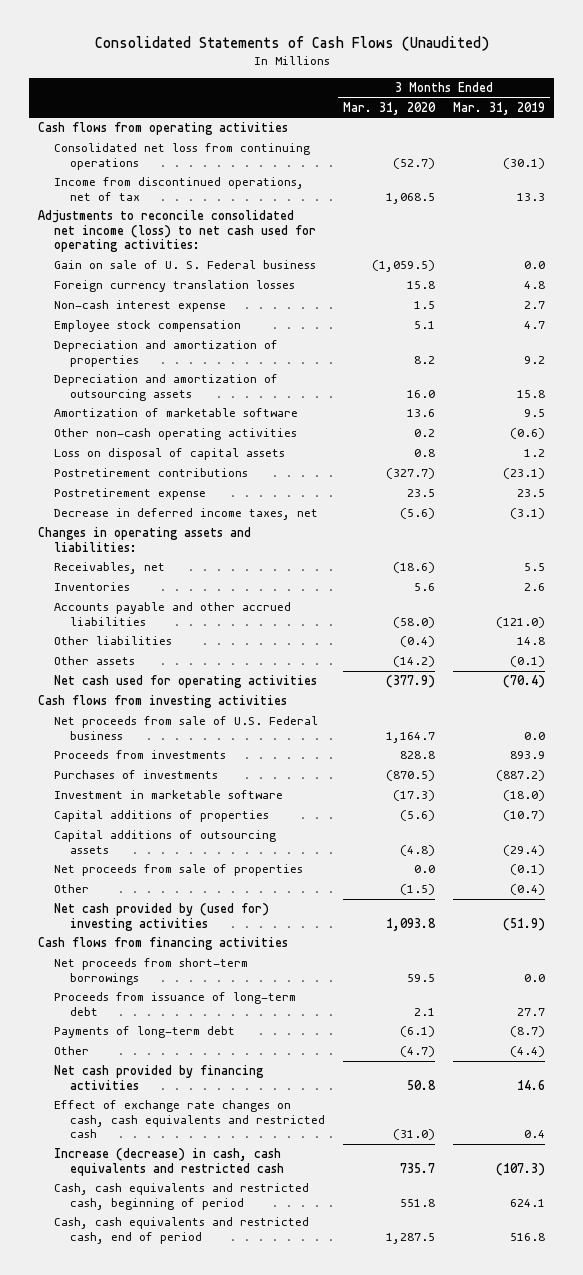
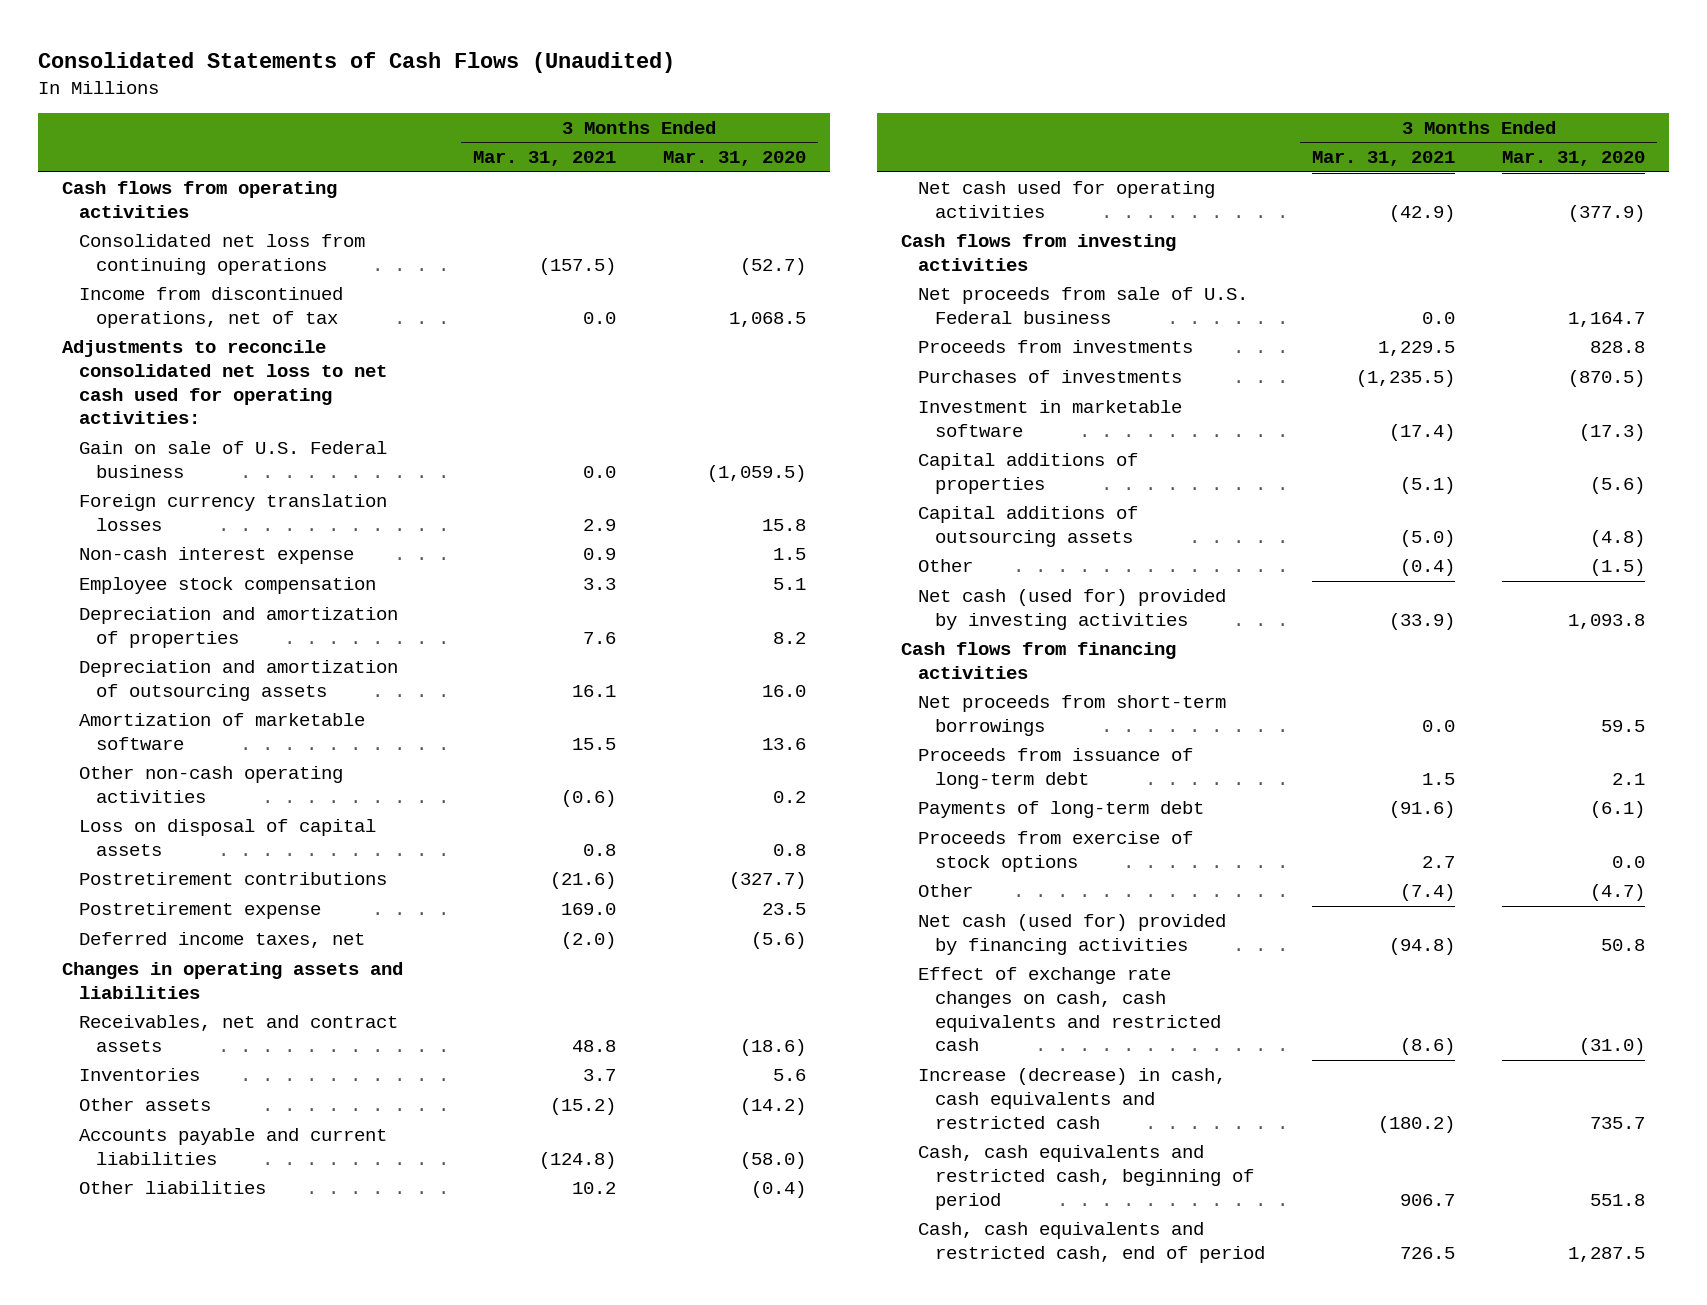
[453,101,546,115] Mar. 31, 2019 -> none
none -> [472,151,616,167] Mar. 31, 2021
[38,210,316,253] Adjustments to reconcile consolidated net income (loss) to net cash used for operating activities: -> [61,340,387,425] Adjustments to reconcile consolidated net loss to net cash used for operating activities:
[53,260,316,270] Gain on sale of U. S. Federal business -> [78,441,387,478] Gain on sale of U.S. Federal business
[53,508,318,521] Decrease in deferred income taxes, net -> [78,932,365,949] Deferred income taxes, net
[38,527,252,552] Changes in operating assets and liabilities: -> [61,962,403,999] Changes in operating assets and liabilities
[53,562,165,575] Receivables, net -> [78,1015,398,1052] Receivables, net and contract assets
[53,602,291,626] Accounts payable and other accrued liabilities -> none
none -> [78,1128,387,1165] Accounts payable and current liabilities
[53,636,172,646] Other liabilities -> [78,1181,266,1195] Other liabilities
[53,864,303,877] Net proceeds from sale of properties -> none
[53,903,269,931] Net cash provided by (used for) investing activities -> [917,589,1226,630] Net cash (used for) provided by investing activities
none -> [917,831,1193,872] Proceeds from exercise of stock options
[53,1065,264,1090] Net cash provided by financing activities -> [917,914,1226,955] Net cash (used for) provided by financing activities

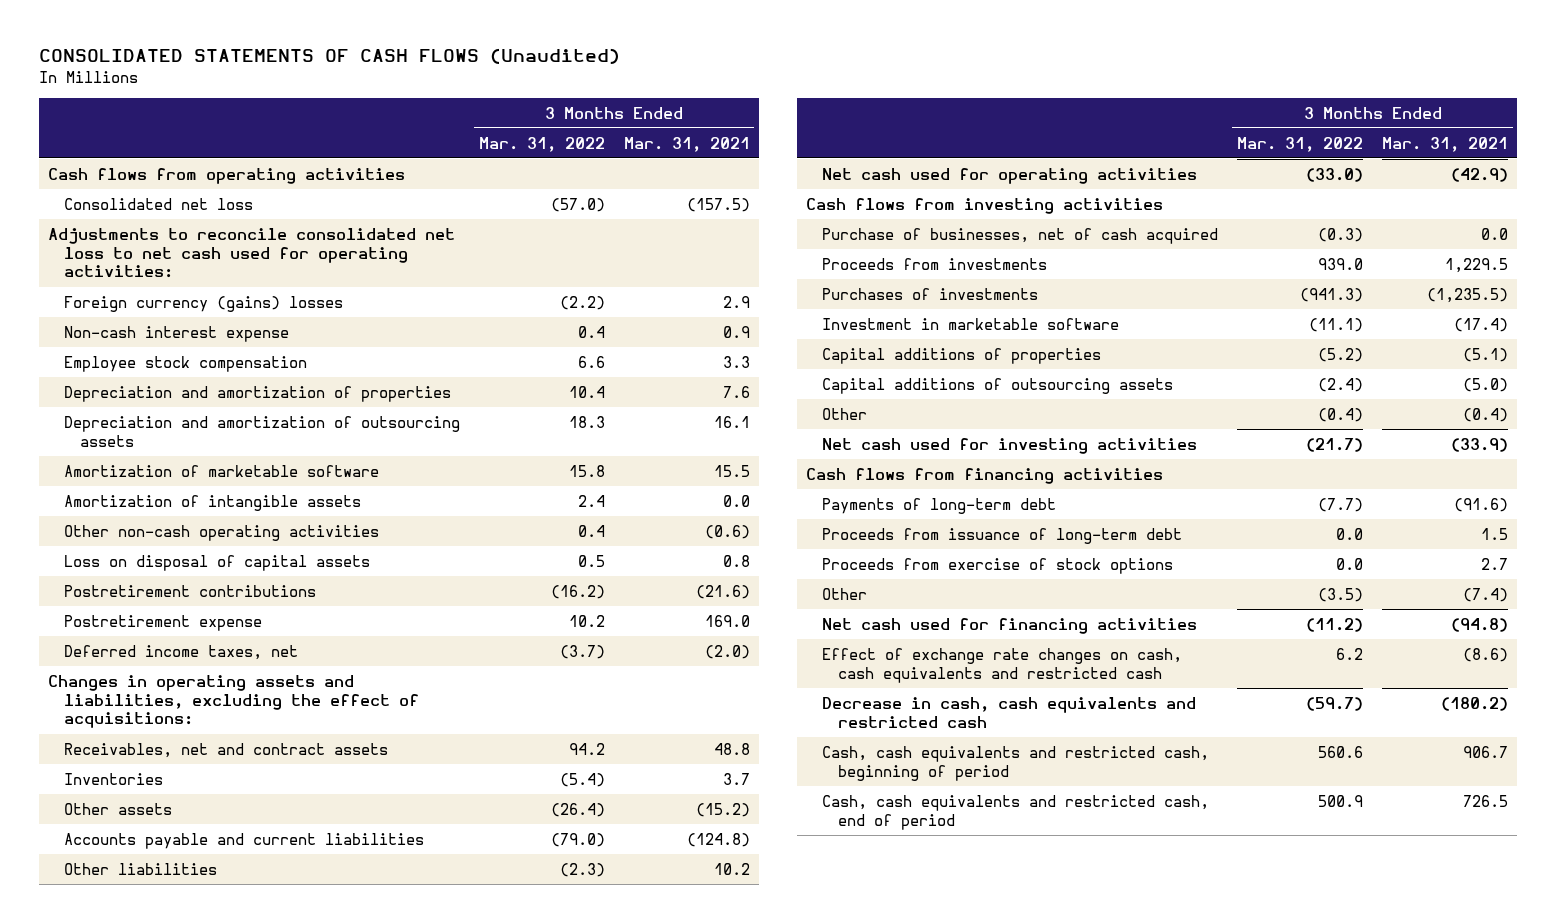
[38,51,676,73] Consolidated Statements of Cash Flows (Unaudited) -> [38,48,620,65] CONSOLIDATED STATEMENTS OF CASH FLOWS (Unaudited)
[663,151,807,167] Mar. 31, 2020 -> none
none -> [478,136,605,152] Mar. 31, 2022
[78,287,343,328] Income from discontinued operations, net of tax -> none
[78,234,365,275] Consolidated net loss from continuing operations -> [63,197,253,210] Consolidated net loss
[78,441,387,478] Gain on sale of U.S. Federal business -> none
[78,494,387,531] Foreign currency translation losses -> [63,295,343,312] Foreign currency (gains) losses
none -> [63,494,361,511] Amortization of intangible assets
[61,962,403,999] Changes in operating assets and liabilities -> [48,674,419,729] Changes in operating assets and liabilities, excluding the effect of acquisitions:
[917,287,1248,324] Net proceeds from sale of U.S. Federal business -> none
none -> [822,227,1219,244] Purchase of businesses, net of cash acquired
[917,589,1226,630] Net cash (used for) provided by investing activities -> [822,437,1198,454] Net cash used for investing activities
[917,695,1226,736] Net proceeds from short-term borrowings -> none
[917,748,1193,789] Proceeds from issuance of long-term debt -> [822,527,1183,544] Proceeds from issuance of long-term debt
[917,914,1226,955] Net cash (used for) provided by financing activities -> [822,617,1198,634] Net cash used for financing activities
[917,1068,1226,1129] Increase (decrease) in cash, cash equivalents and restricted cash -> [822,696,1197,728] Decrease in cash, cash equivalents and restricted cash

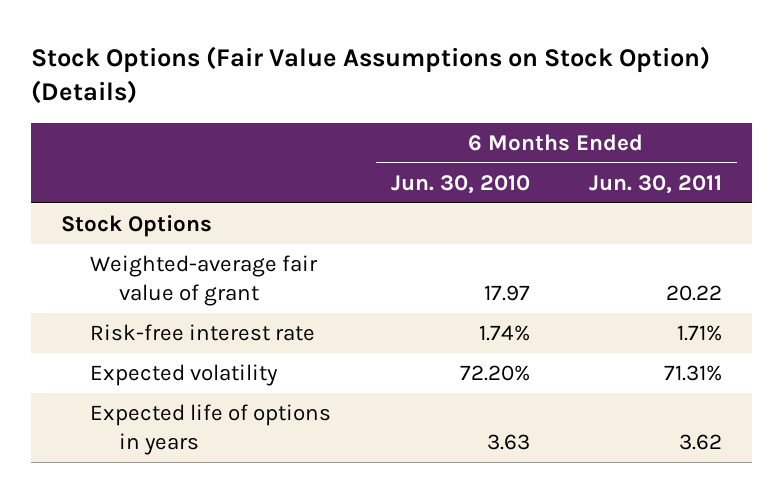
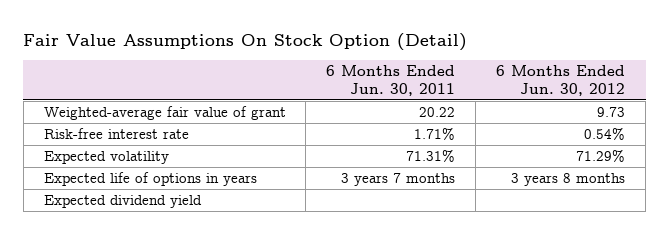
[31,45,711,105] Stock Options (Fair Value Assumptions on Stock Option) (Details) -> [23,32,468,51] Fair Value Assumptions On Stock Option (Detail)
[390,174,530,194] Jun. 30, 2010 -> none
none -> [496,65,626,96] 6 Months Ended Jun. 30, 2012
[60,215,212,238] Stock Options -> none
[679,433,723,450] 3.62 -> [341,172,456,186] 3 years 7 months
none -> [43,194,202,208] Expected dividend yield

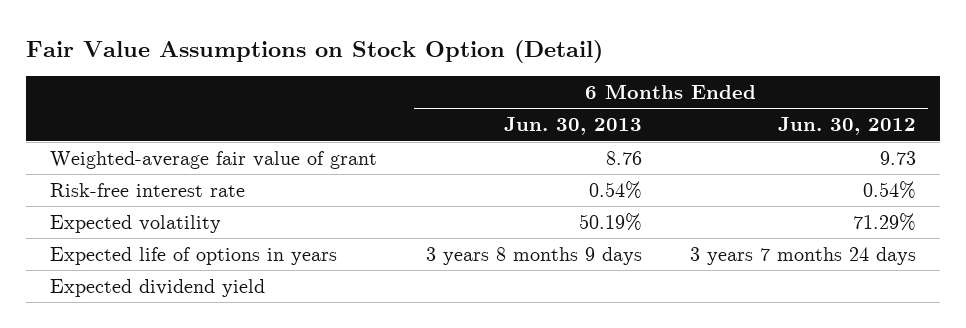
[23,32,468,51] Fair Value Assumptions On Stock Option (Detail) -> [26,39,604,63] Fair Value Assumptions on Stock Option (Detail)
[326,65,456,96] 6 Months Ended Jun. 30, 2011 -> none
none -> [503,117,642,136] Jun. 30, 2013
[511,172,626,186] 3 years 8 months -> [689,246,916,265] 3 years 7 months 24 days

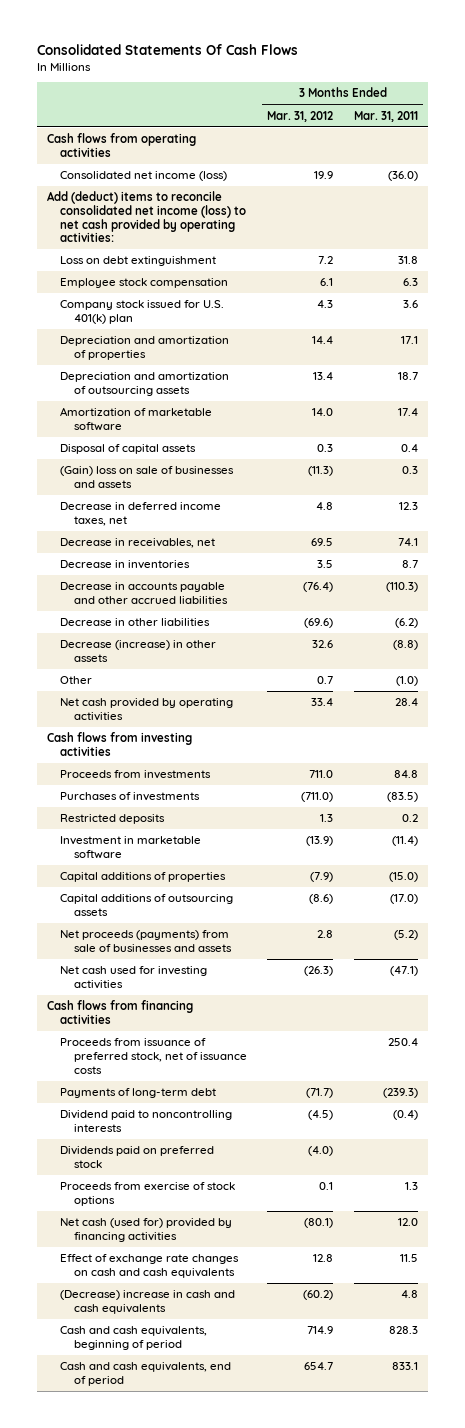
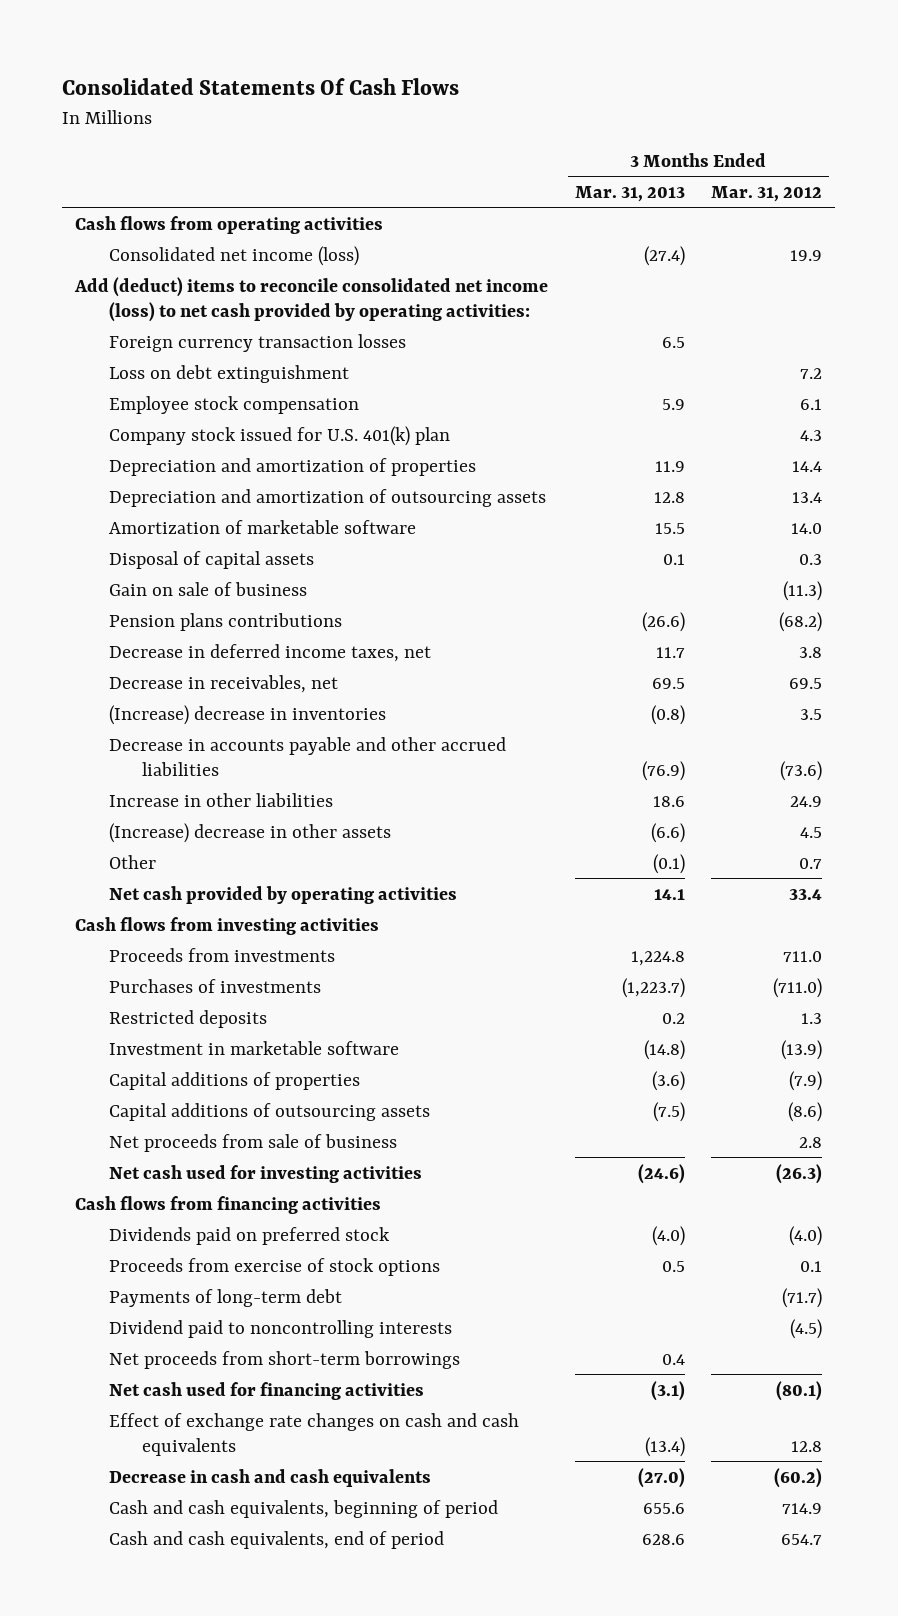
[353,110,418,122] Mar. 31, 2011 -> none
none -> [574,185,685,202] Mar. 31, 2013
none -> [108,333,406,352] Foreign currency transaction losses
[60,466,235,488] (Gain) loss on sale of businesses and assets -> [108,581,307,596] Gain on sale of business
none -> [108,612,342,631] Pension plans contributions
[316,502,334,511] 4.8 -> [799,646,823,658] 3.8
[60,560,191,570] Decrease in inventories -> [108,704,386,725] (Increase) decrease in inventories
[303,582,334,593] (76.4) -> [780,760,823,781] (73.6)
[60,618,211,627] Decrease in other liabilities -> [108,792,333,807] Increase in other liabilities
[304,618,334,629] (69.6) -> [790,795,823,807] 24.9
[60,640,217,662] Decrease (increase) in other assets -> [108,822,391,843] (Increase) decrease in other assets
[312,640,334,649] 32.6 -> [800,826,823,838] 4.5
[60,930,232,952] Net proceeds (payments) from sale of businesses and assets -> [108,1133,397,1152] Net proceeds from sale of business
[60,1038,247,1074] Proceeds from issuance of preferred stock, net of issuance costs -> none
[60,1088,217,1099] Payments of long-term debt -> [108,1288,342,1307] Payments of long-term debt
[60,1110,233,1132] Dividend paid to noncontrolling interests -> [108,1319,452,1338] Dividend paid to noncontrolling interests
none -> [108,1350,460,1369] Net proceeds from short-term borrowings
[60,1218,233,1242] Net cash (used for) provided by financing activities -> [108,1381,424,1400] Net cash used for financing activities
[60,1290,236,1314] (Decrease) increase in cash and cash equivalents -> [108,1468,431,1487] Decrease in cash and cash equivalents

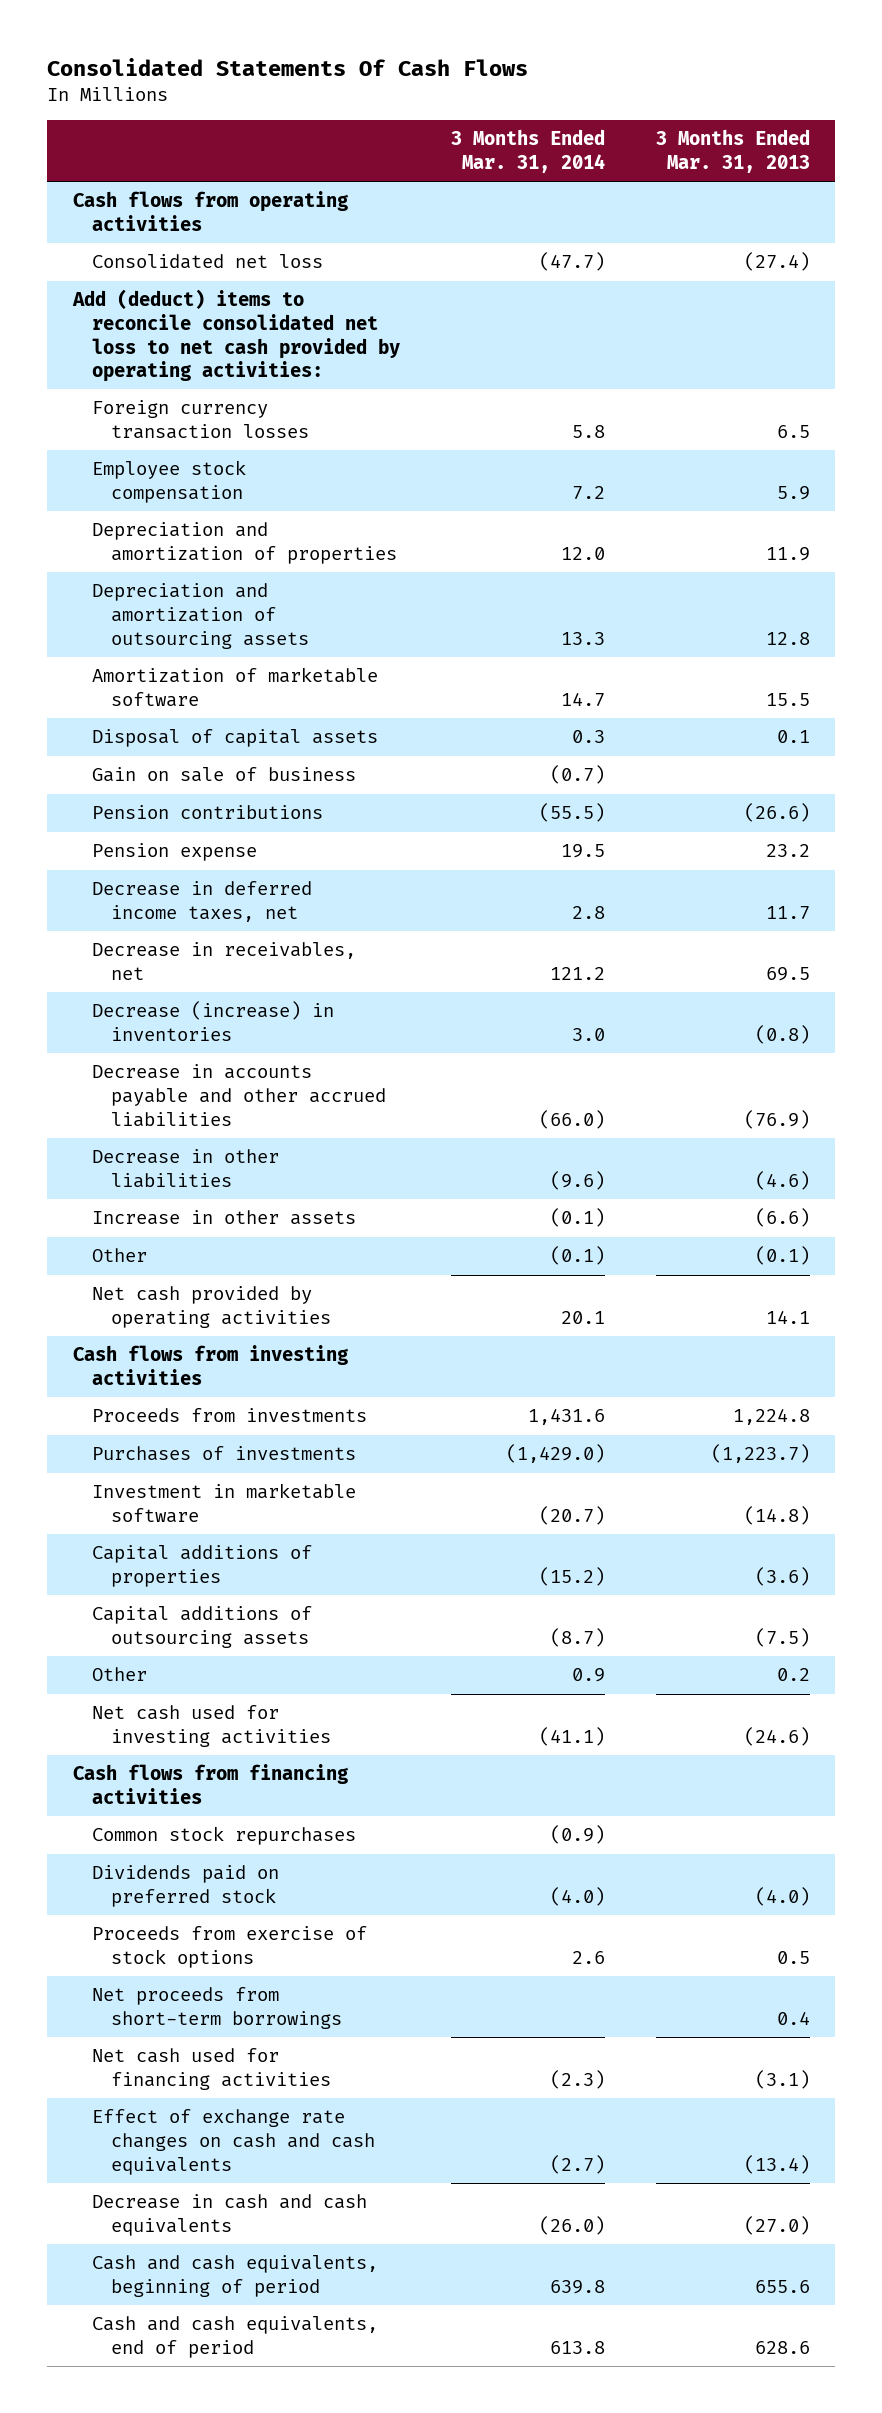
[711,185,823,202] Mar. 31, 2012 -> none
none -> [450,129,605,174] 3 Months Ended Mar. 31, 2014
[108,245,359,266] Consolidated net income (loss) -> [91,254,323,270] Consolidated net loss
[74,276,549,322] Add (deduct) items to reconcile consolidated net income (loss) to net cash provided by operating activities: -> [71,289,400,383] Add (deduct) items to reconcile consolidated net loss to net cash provided by operating activities:
[108,364,349,383] Loss on debt extinguishment -> none
[108,425,450,446] Company stock issued for U.S. 401(k) plan -> none
[108,612,342,631] Pension plans contributions -> [91,805,323,820] Pension contributions
none -> [91,843,257,862] Pension expense
[108,704,386,725] (Increase) decrease in inventories -> [91,1001,334,1041] Decrease (increase) in inventories
[108,792,333,807] Increase in other liabilities -> [91,1149,279,1188] Decrease in other liabilities
[652,795,685,807] 18.6 -> [754,1170,810,1190] (4.6)
[108,822,391,843] (Increase) decrease in other assets -> [91,1210,356,1226] Increase in other assets
[108,1009,267,1028] Restricted deposits -> none
[108,1133,397,1152] Net proceeds from sale of business -> none
none -> [91,1667,147,1682] Other
none -> [91,1826,356,1846] Common stock repurchases
[108,1288,342,1307] Payments of long-term debt -> none
[108,1319,452,1338] Dividend paid to noncontrolling interests -> none

